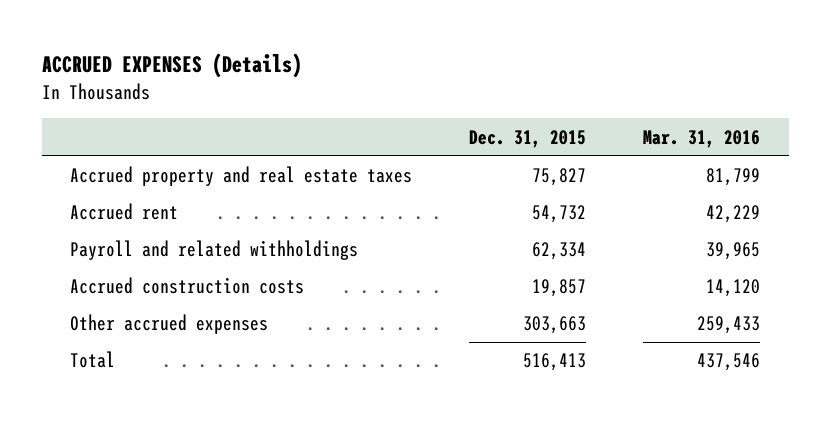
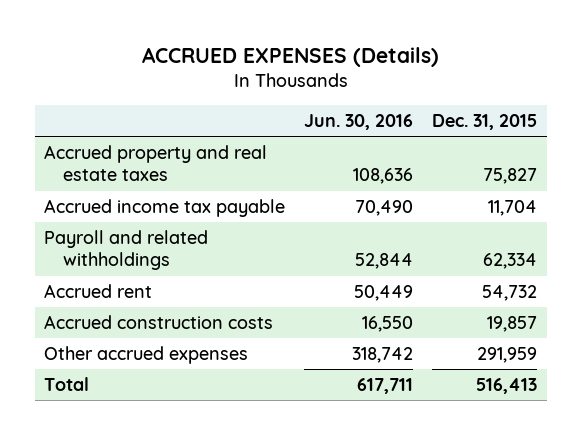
[643,129,761,148] Mar. 31, 2016 -> none
none -> [304,114,414,131] Jun. 30, 2016
none -> [44,199,286,218] Accrued income tax payable
[70,203,179,221] Accrued rent -> [44,284,153,299] Accrued rent
[523,316,587,335] 303,663 -> [477,347,538,364] 291,959

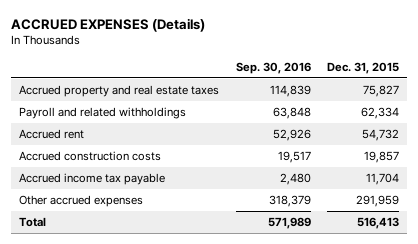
[304,114,414,131] Jun. 30, 2016 -> none
none -> [235,61,311,74] Sep. 30, 2016
[44,199,286,218] Accrued income tax payable -> [19,172,166,185] Accrued income tax payable

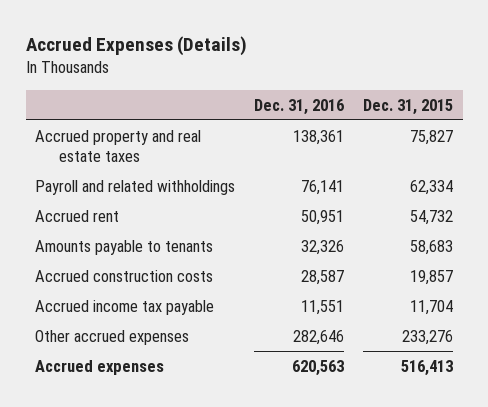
[10,17,205,32] ACCRUED EXPENSES (Details) -> [25,36,247,57] Accrued Expenses (Details)
[235,61,311,74] Sep. 30, 2016 -> none
none -> [254,98,345,115] Dec. 31, 2016
none -> [35,239,214,255] Amounts payable to tenants
[355,194,399,207] 291,959 -> [402,329,454,345] 233,276
[19,216,47,227] Total -> [35,359,165,375] Accrued expenses

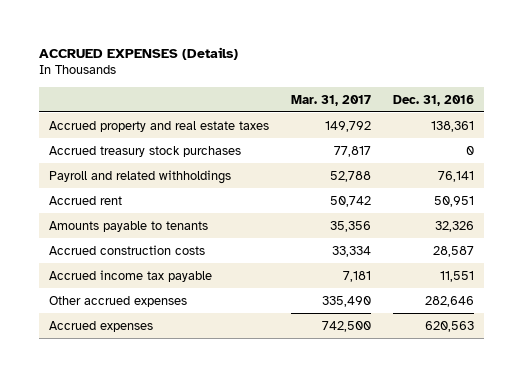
[25,36,247,57] Accrued Expenses (Details) -> [38,46,238,60] ACCRUED EXPENSES (Details)
[363,98,454,115] Dec. 31, 2015 -> none
none -> [290,94,371,106] Mar. 31, 2017
none -> [49,145,242,157] Accrued treasury stock purchases

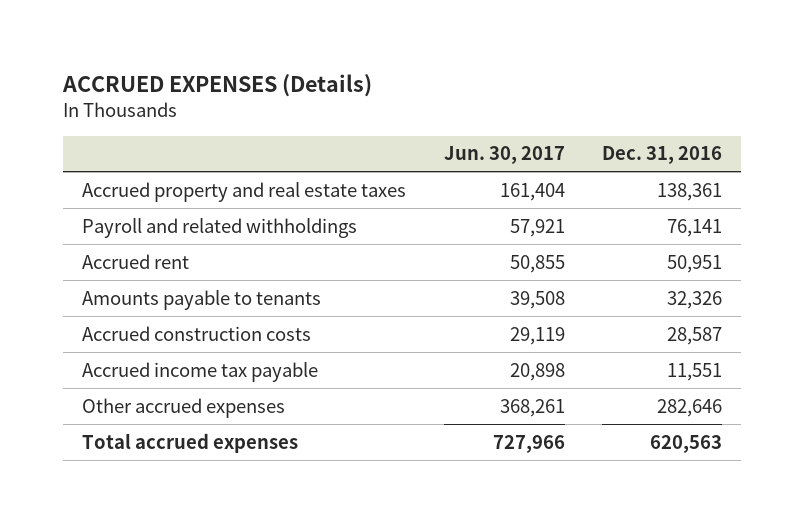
[290,94,371,106] Mar. 31, 2017 -> none
none -> [443,146,565,165] Jun. 30, 2017
[49,145,242,157] Accrued treasury stock purchases -> none
[49,320,154,332] Accrued expenses -> [82,432,299,453] Total accrued expenses

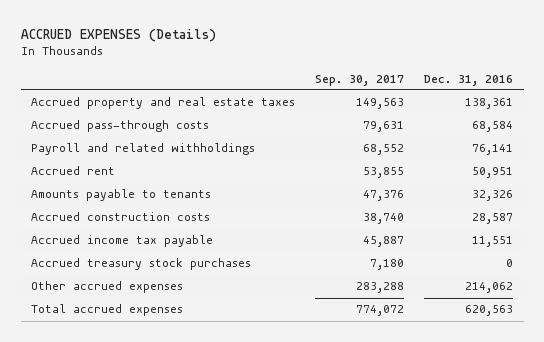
[443,146,565,165] Jun. 30, 2017 -> none
none -> [315,74,405,86] Sep. 30, 2017
none -> [30,120,209,133] Accrued pass-through costs
none -> [30,258,251,271] Accrued treasury stock purchases
[657,398,723,417] 282,646 -> [465,282,514,294] 214,062

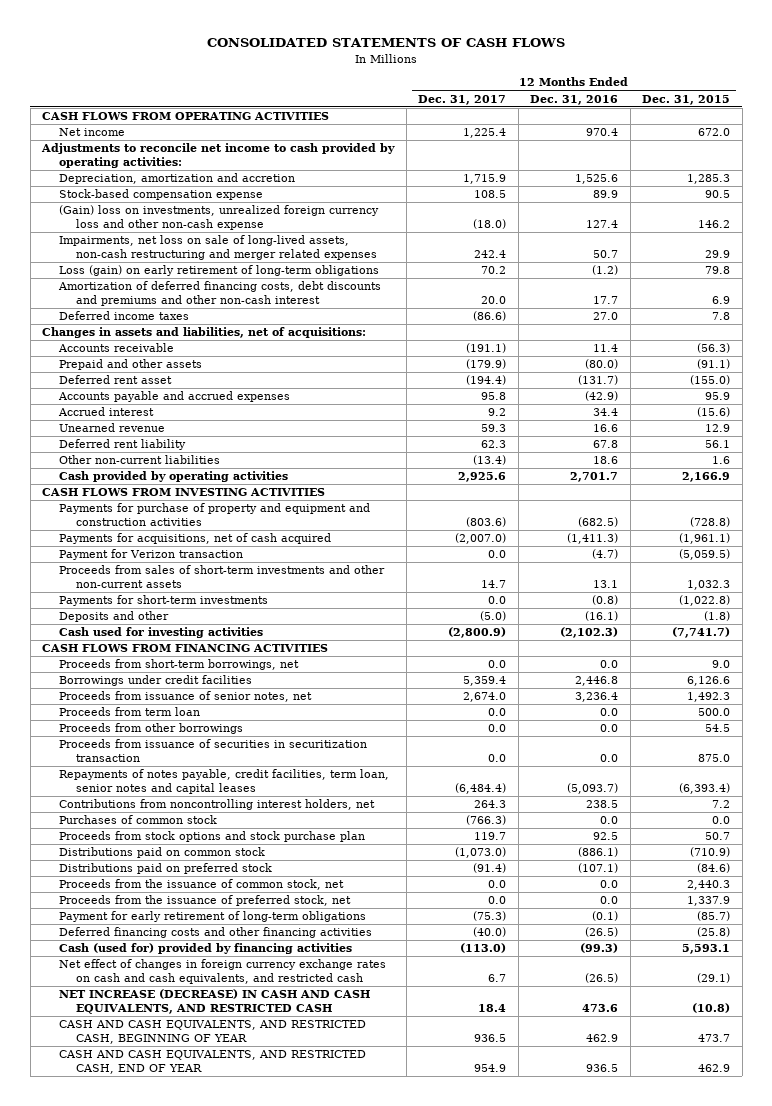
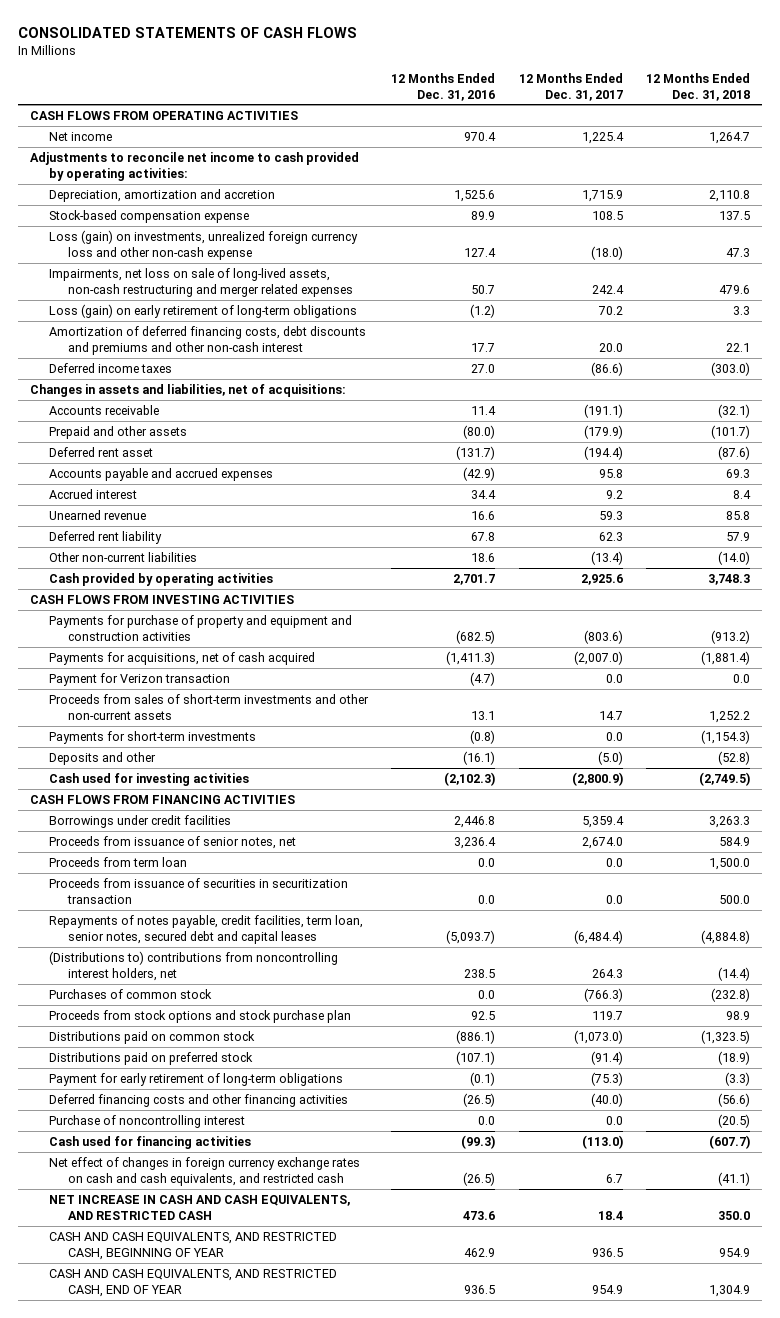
[642,94,731,105] Dec. 31, 2015 -> none
none -> [646,72,751,101] 12 Months Ended Dec. 31, 2018
[59,205,380,230] (Gain) loss on investments, unrealized foreign currency loss and other non-cash expense -> [48,229,358,260] Loss (gain) on investments, unrealized foreign currency loss and other non-cash expense
[59,659,300,671] Proceeds from short-term borrowings, net -> none
[59,723,244,735] Proceeds from other borrowings -> none
[59,769,390,794] Repayments of notes payable, credit facilities, term loan, senior notes and capital leases -> [48,914,363,944] Repayments of notes payable, credit facilities, term loan, senior notes, secured debt and capital leases
[59,799,376,811] Contributions from noncontrolling interest holders, net -> [48,950,338,981] (Distributions to) contributions from noncontrolling interest holders, net
[59,879,345,891] Proceeds from the issuance of common stock, net -> none
[59,895,352,907] Proceeds from the issuance of preferred stock, net -> none
none -> [48,1114,245,1128] Purchase of noncontrolling interest
[59,943,353,955] Cash (used for) provided by financing activities -> [48,1135,251,1149] Cash used for financing activities
[59,989,371,1014] NET INCREASE (DECREASE) IN CASH AND CASH EQUIVALENTS, AND RESTRICTED CASH -> [48,1194,350,1220] NET INCREASE IN CASH AND CASH EQUIVALENTS, AND RESTRICTED CASH

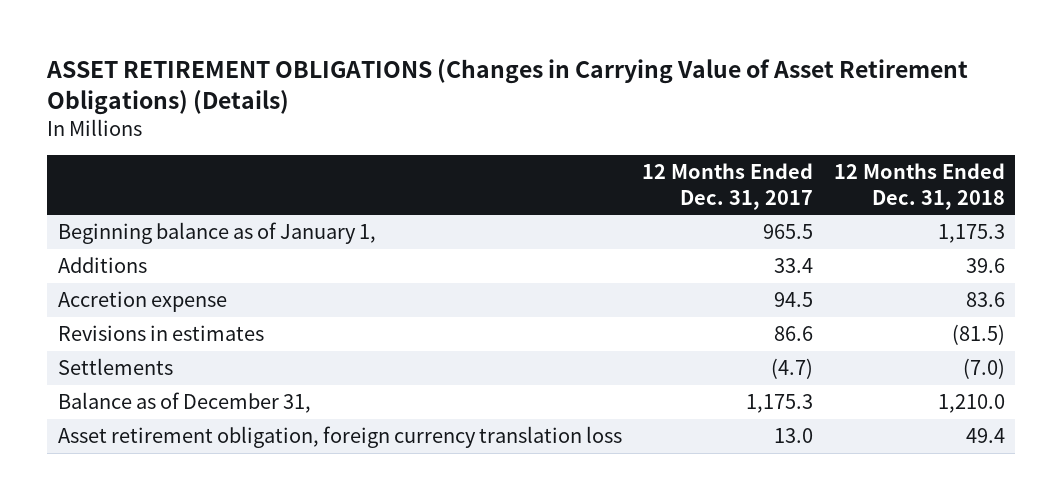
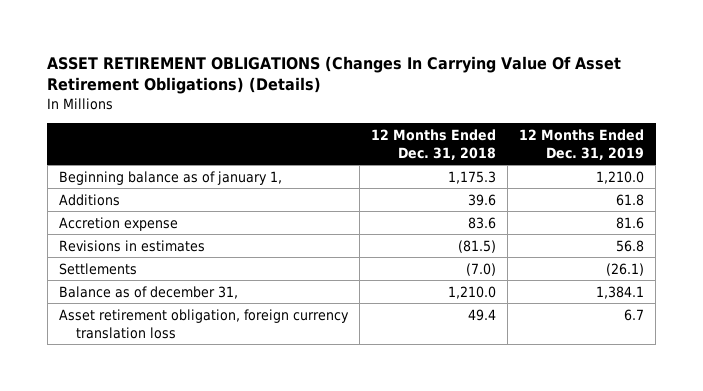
[46,59,969,115] ASSET RETIREMENT OBLIGATIONS (Changes in Carrying Value of Asset Retirement Obligations) (Details) -> [47,55,622,95] ASSET RETIREMENT OBLIGATIONS (Changes In Carrying Value Of Asset Retirement Obligations) (Details)
[642,163,814,210] 12 Months Ended Dec. 31, 2017 -> none
none -> [519,128,645,160] 12 Months Ended Dec. 31, 2019
[57,222,376,245] Beginning balance as of January 1, -> [58,170,282,185] Beginning balance as of january 1,
[57,392,311,414] Balance as of December 31, -> [58,285,238,299] Balance as of december 31,

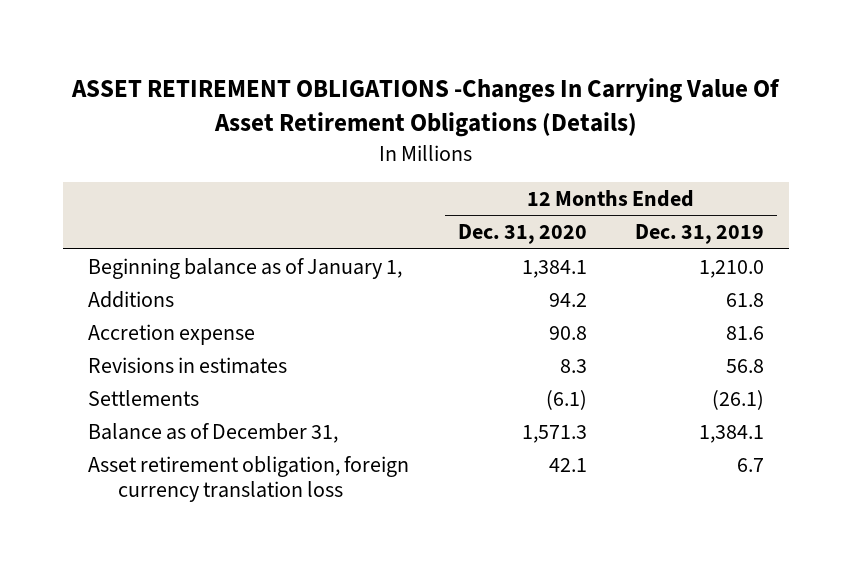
[47,55,622,95] ASSET RETIREMENT OBLIGATIONS (Changes In Carrying Value Of Asset Retirement Obligations) (Details) -> [71,78,781,138] ASSET RETIREMENT OBLIGATIONS -Changes In Carrying Value Of Asset Retirement Obligations (Details)
[370,128,496,160] 12 Months Ended Dec. 31, 2018 -> none
none -> [457,224,587,245] Dec. 31, 2020
[58,170,282,185] Beginning balance as of january 1, -> [87,257,402,279] Beginning balance as of January 1,
[58,285,238,299] Balance as of december 31, -> [87,422,338,443] Balance as of December 31,

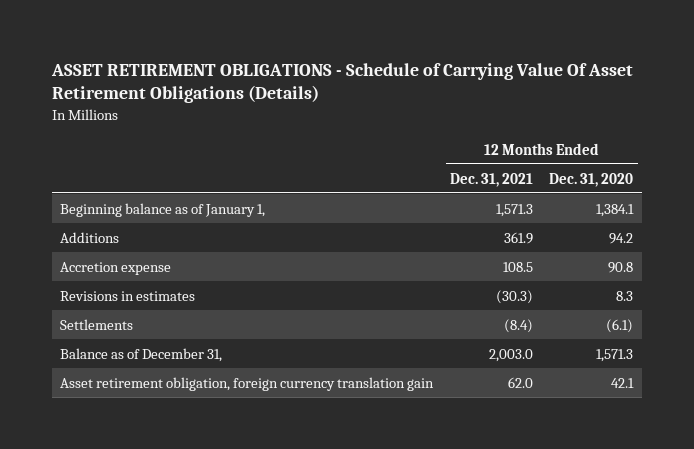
[71,78,781,138] ASSET RETIREMENT OBLIGATIONS -Changes In Carrying Value Of Asset Retirement Obligations (Details) -> [51,62,634,104] ASSET RETIREMENT OBLIGATIONS - Schedule of Carrying Value Of Asset Retirement Obligations (Details)
[635,224,765,245] Dec. 31, 2019 -> none
none -> [449,172,533,187] Dec. 31, 2021
[87,455,409,503] Asset retirement obligation, foreign currency translation loss -> [60,376,435,391] Asset retirement obligation, foreign currency translation gain

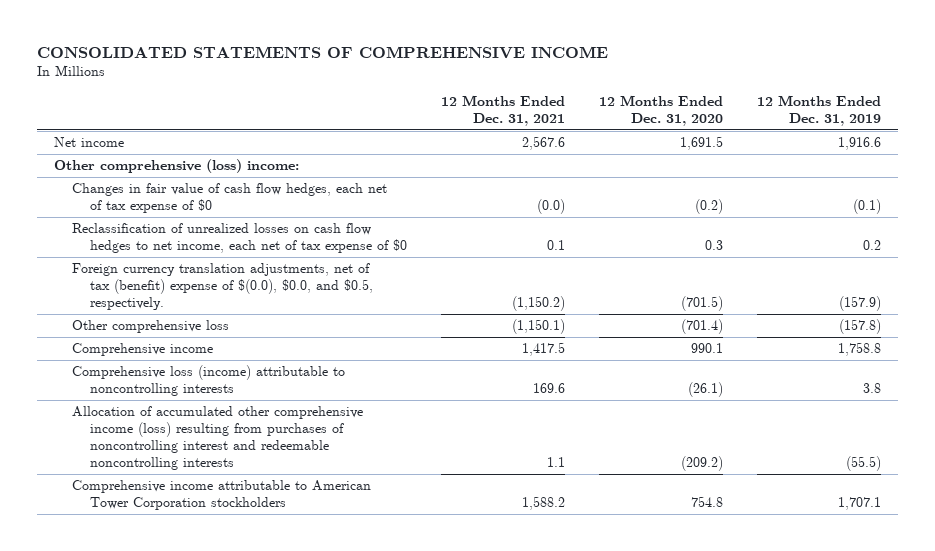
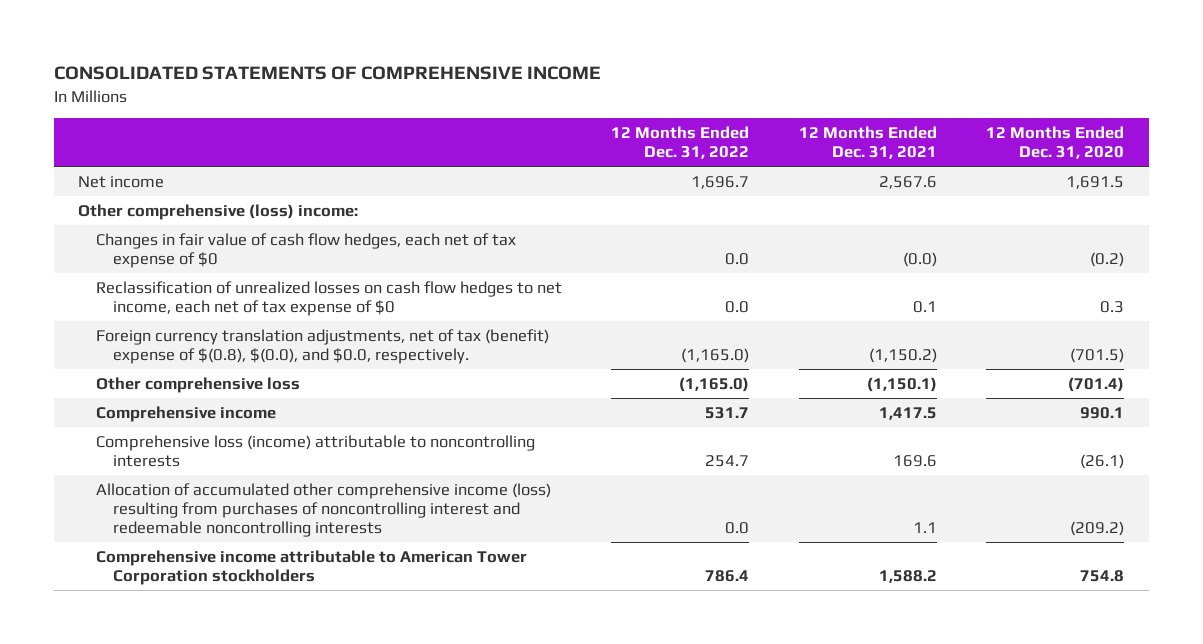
[757,95,882,127] 12 Months Ended Dec. 31, 2019 -> none
none -> [611,125,750,160] 12 Months Ended Dec. 31, 2022
[72,263,374,311] Foreign currency translation adjustments, net of tax (benefit) expense of $(0.0), $0.0, and $0.5, respectively. -> [95,328,549,364] Foreign currency translation adjustments, net of tax (benefit) expense of $(0.8), $(0.0), and $0.0, respectively.

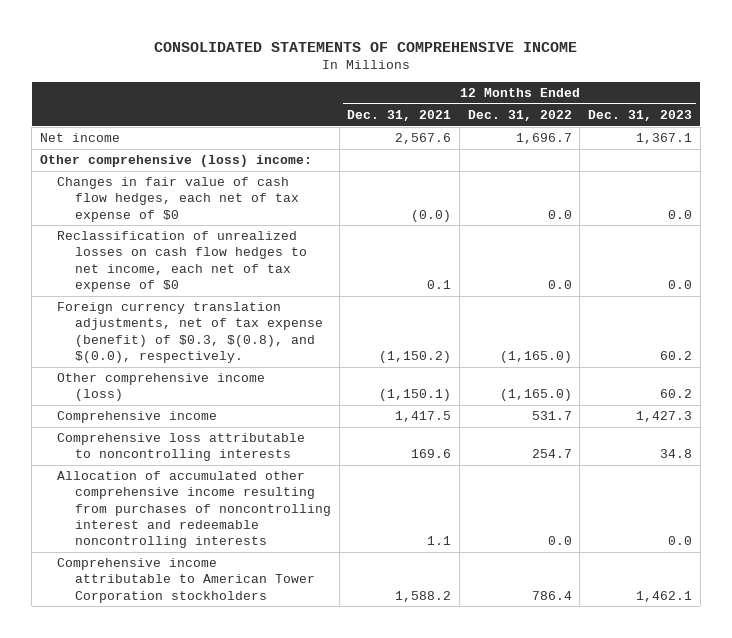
[986,125,1125,160] 12 Months Ended Dec. 31, 2020 -> none
none -> [588,110,693,122] Dec. 31, 2023
[95,328,549,364] Foreign currency translation adjustments, net of tax (benefit) expense of $(0.8), $(0.0), and $0.0, respectively. -> [57,302,323,363] Foreign currency translation adjustments, net of tax expense (benefit) of $0.3, $(0.8), and $(0.0), respectively.
[95,376,300,393] Other comprehensive loss -> [57,373,266,402] Other comprehensive income (loss)
[95,434,535,467] Comprehensive loss (income) attributable to noncontrolling interests -> [57,433,306,462] Comprehensive loss attributable to noncontrolling interests
[95,482,551,537] Allocation of accumulated other comprehensive income (loss) resulting from purchases of noncontrolling interest and redeemable noncontrolling interests -> [57,471,331,549] Allocation of accumulated other comprehensive income resulting from purchases of noncontrolling interest and redeemable noncontrolling interests

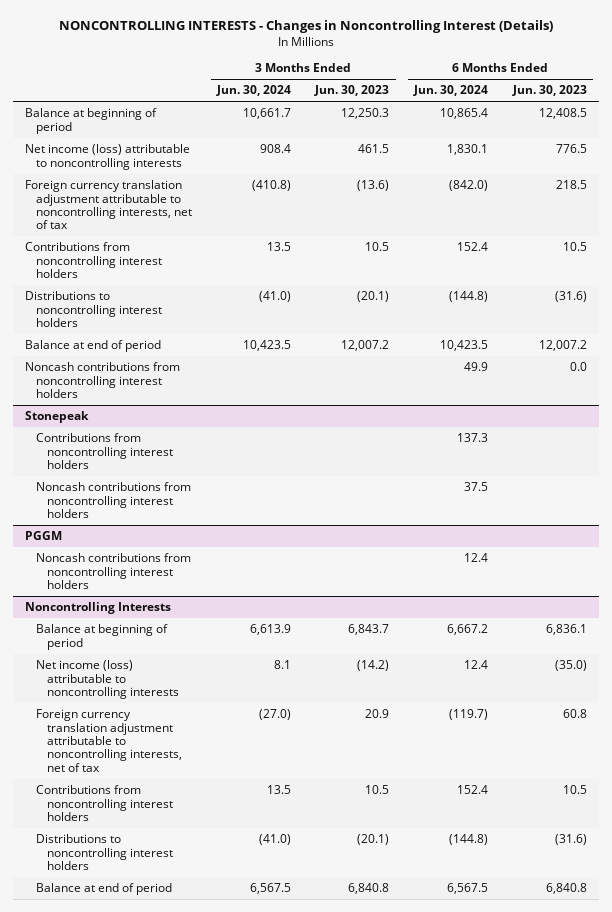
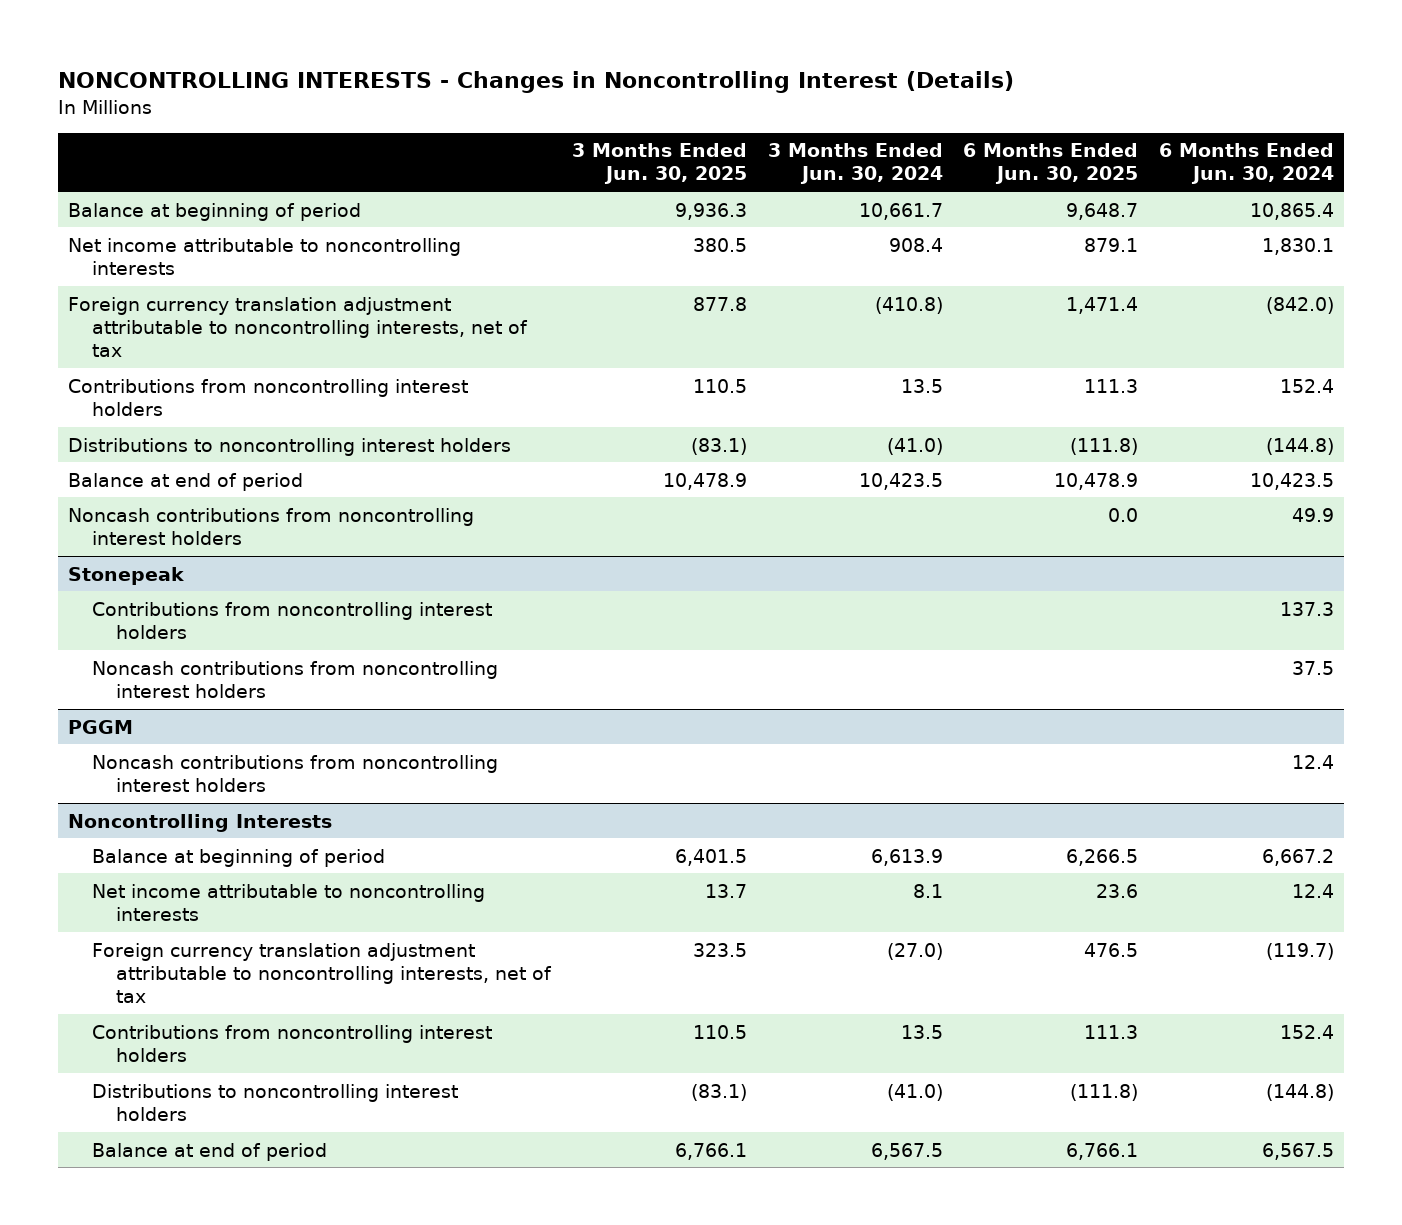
[314,85,390,97] Jun. 30, 2023 -> none
[511,85,587,97] Jun. 30, 2023 -> none
none -> [572,143,748,185] 3 Months Ended Jun. 30, 2025
none -> [963,143,1139,185] 6 Months Ended Jun. 30, 2025
[24,144,190,170] Net income (loss) attributable to noncontrolling interests -> [68,237,462,275] Net income attributable to noncontrolling interests
[36,660,180,699] Net income (loss) attributable to noncontrolling interests -> [92,883,486,921] Net income attributable to noncontrolling interests

